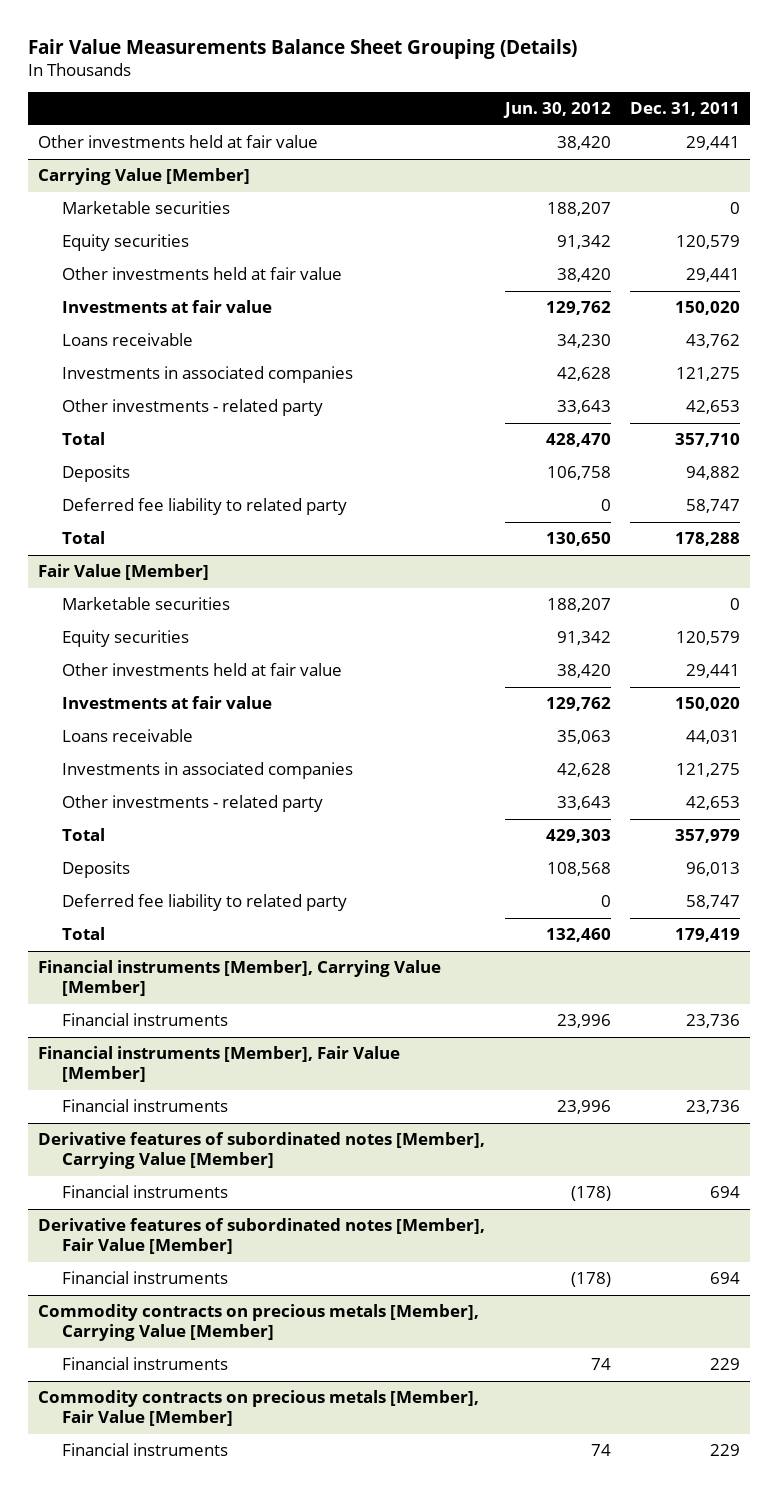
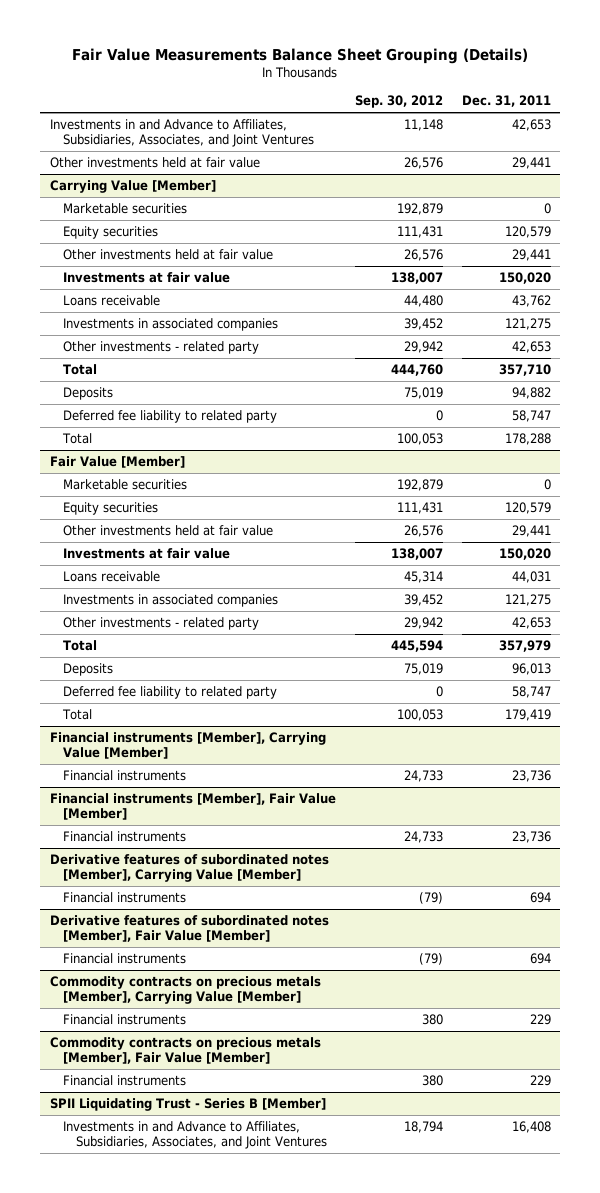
[502,101,611,118] Jun. 30, 2012 -> none
none -> [354,95,443,109] Sep. 30, 2012
none -> [49,119,315,148] Investments in and Advance to Affiliates, Subsidiaries, Associates, and Joint Ventures
none -> [49,1098,326,1112] SPII Liquidating Trust - Series B [Member]
none -> [63,1121,328,1150] Investments in and Advance to Affiliates, Subsidiaries, Associates, and Joint Ventures

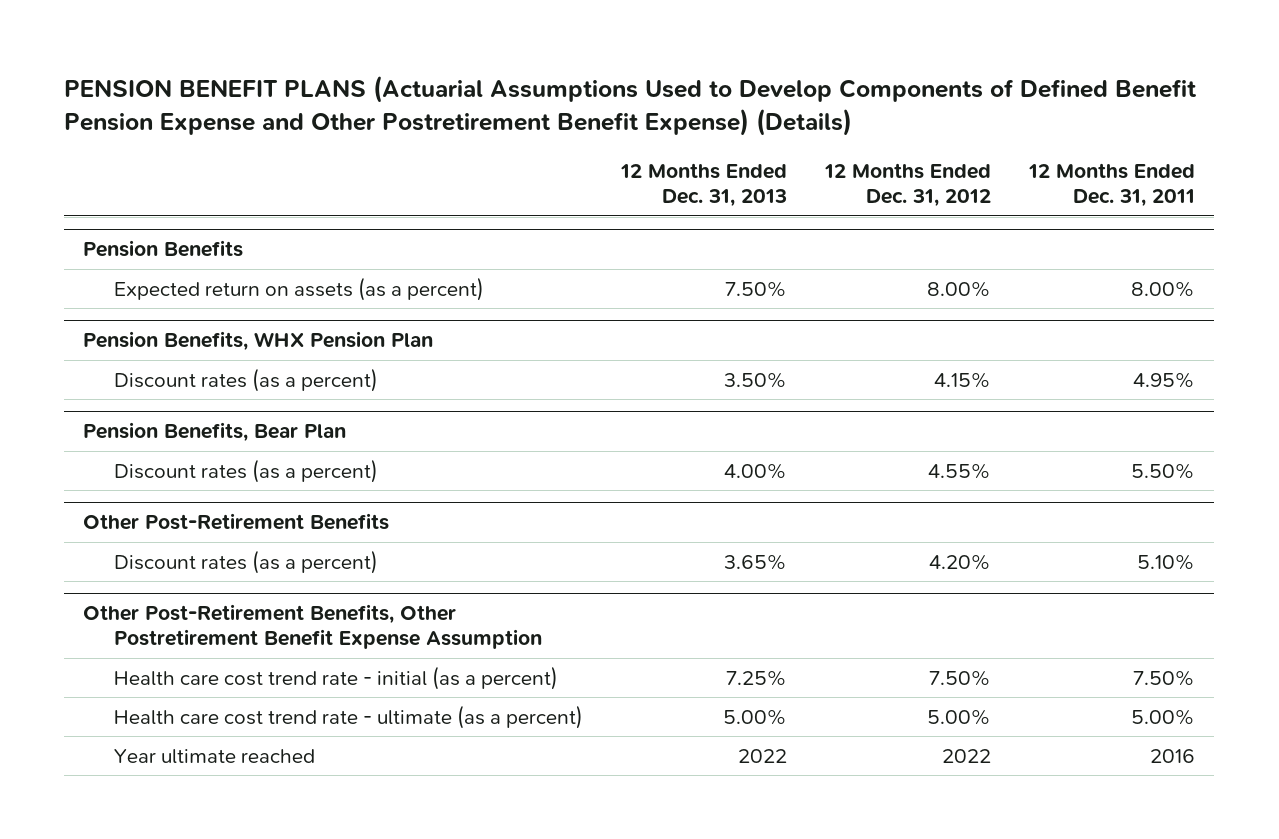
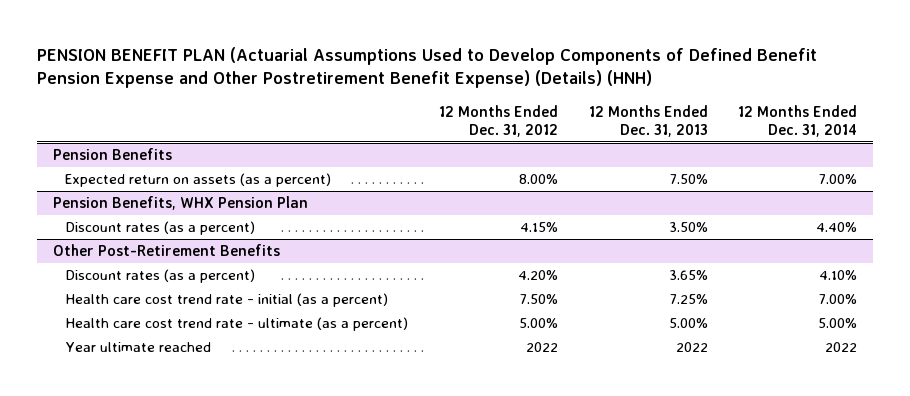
[64,75,1198,137] PENSION BENEFIT PLANS (Actuarial Assumptions Used to Develop Components of Defined Benefit Pension Expense and Other Postretirement Benefit Expense) (Details) -> [37,46,818,89] PENSION BENEFIT PLAN (Actuarial Assumptions Used to Develop Components of Defined Benefit Pension Expense and Other Postretirement Benefit Expense) (Details) (HNH)
[1028,163,1196,208] 12 Months Ended Dec. 31, 2011 -> none
none -> [738,104,858,137] 12 Months Ended Dec. 31, 2014
[83,422,347,443] Pension Benefits, Bear Plan -> none
[114,458,379,483] Discount rates (as a percent) -> none
[83,604,543,650] Other Post-Retirement Benefits, Other Postretirement Benefit Expense Assumption -> none

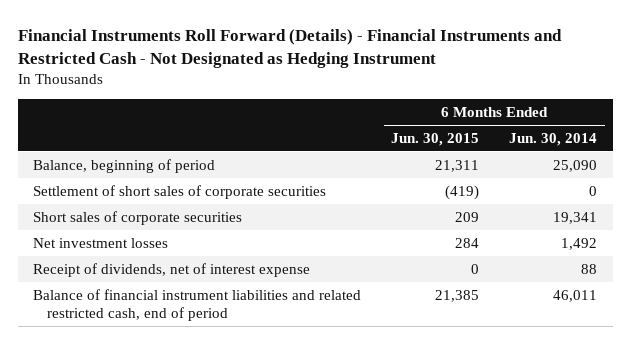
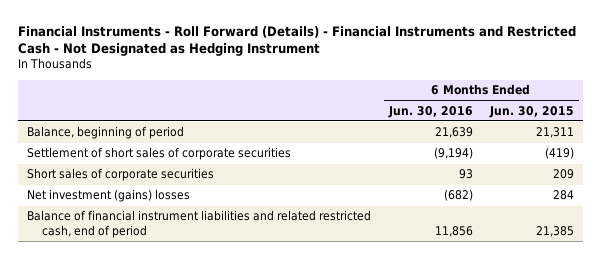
[17,29,562,69] Financial Instruments Roll Forward (Details) - Financial Instruments and Restricted Cash - Not Designated as Hedging Instrument -> [18,25,577,57] Financial Instruments - Roll Forward (Details) - Financial Instruments and Restricted Cash - Not Designated as Hedging Instrument
[509,132,598,146] Jun. 30, 2014 -> none
none -> [387,105,473,118] Jun. 30, 2016
[33,262,311,277] Receipt of dividends, net of interest expense -> none
[33,237,169,248] Net investment losses -> [27,189,191,203] Net investment (gains) losses

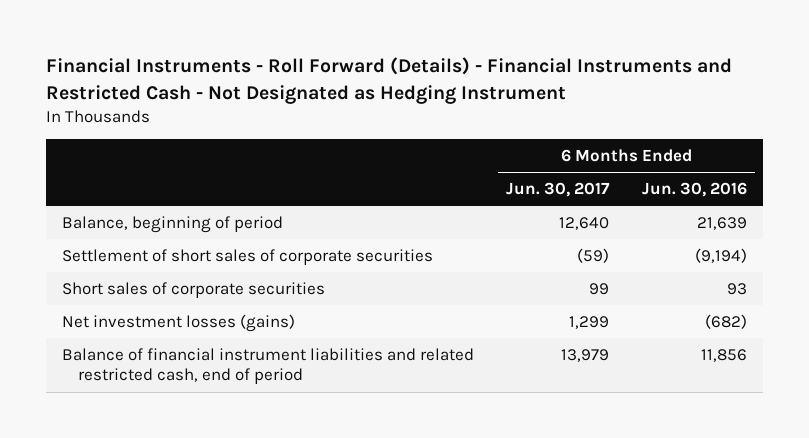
[489,105,575,118] Jun. 30, 2015 -> none
none -> [506,182,611,198] Jun. 30, 2017
[27,189,191,203] Net investment (gains) losses -> [62,313,296,332] Net investment losses (gains)

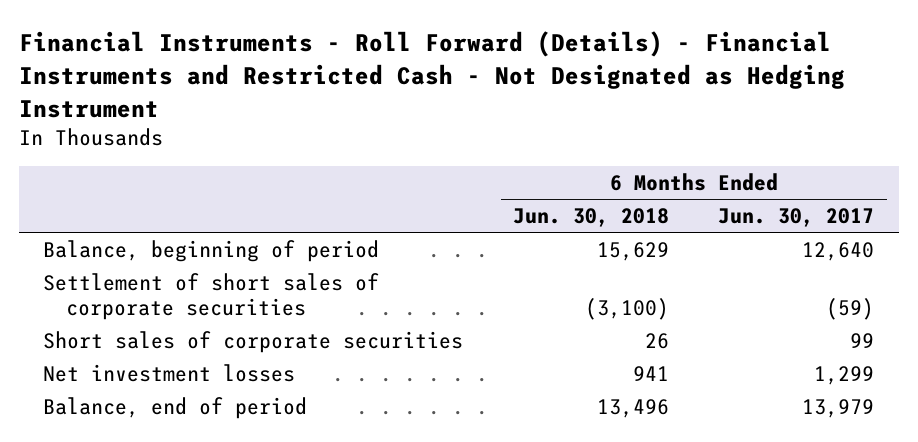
[641,182,747,198] Jun. 30, 2016 -> none
none -> [512,208,669,228] Jun. 30, 2018
[62,313,296,332] Net investment losses (gains) -> [43,363,296,382] Net investment losses
[62,347,475,385] Balance of financial instrument liabilities and related restricted cash, end of period -> [43,396,308,419] Balance, end of period

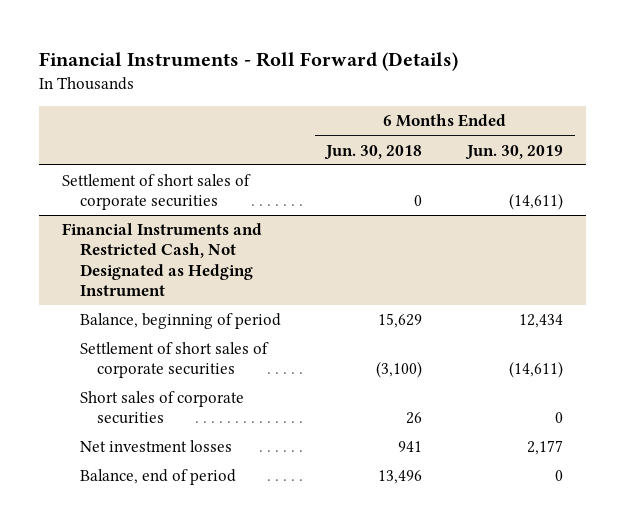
[18,31,845,118] Financial Instruments - Roll Forward (Details) - Financial Instruments and Restricted Cash - Not Designated as Hedging Instrument -> [39,51,459,71] Financial Instruments - Roll Forward (Details)
[718,208,875,228] Jun. 30, 2017 -> none
none -> [465,144,564,160] Jun. 30, 2019
none -> [61,174,251,211] Settlement of short sales of corporate securities
none -> [61,223,262,296] Financial Instruments and Restricted Cash, Not Designated as Hedging Instrument

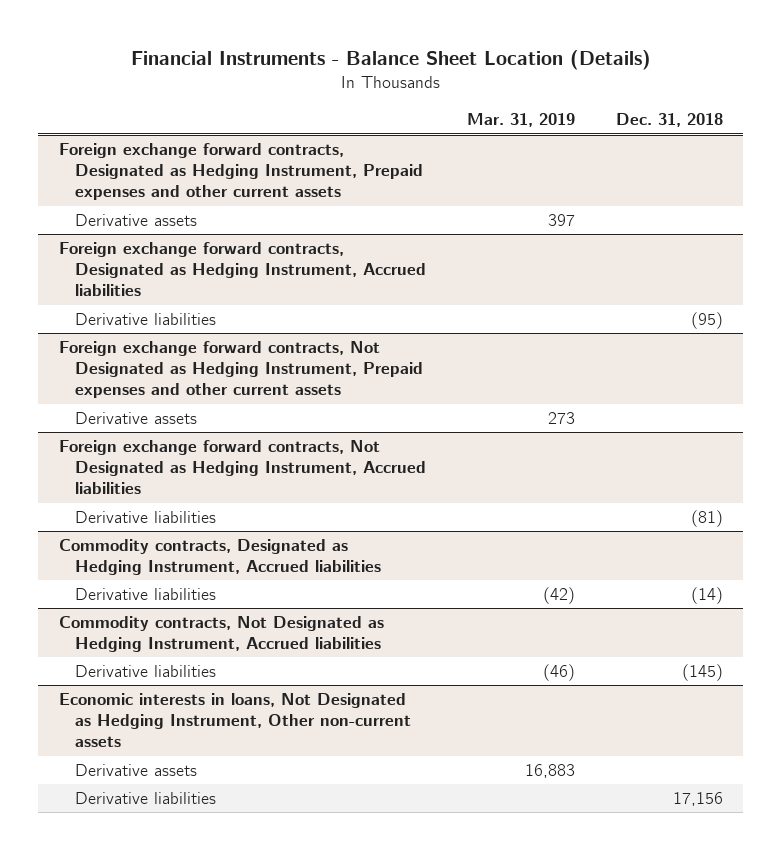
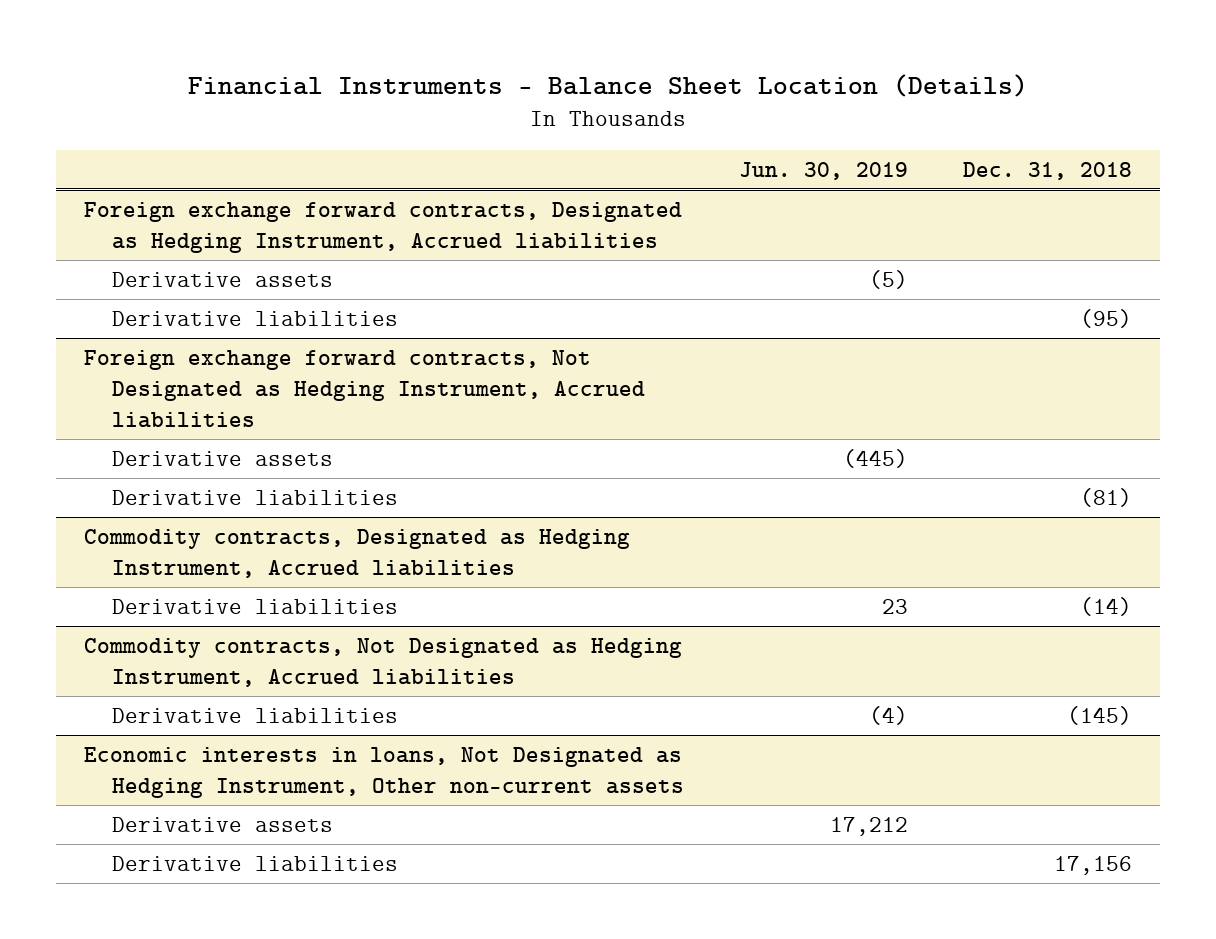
[466,113,575,128] Mar. 31, 2019 -> none
none -> [738,161,908,180] Jun. 30, 2019
[58,143,423,201] Foreign exchange forward contracts, Designated as Hedging Instrument, Prepaid expenses and other current assets -> none
[74,214,197,227] Derivative assets -> none
[58,341,423,399] Foreign exchange forward contracts, Not Designated as Hedging Instrument, Prepaid expenses and other current assets -> none
[74,313,216,326] Derivative liabilities -> [111,310,398,326] Derivative liabilities
none -> [111,450,333,466] Derivative assets

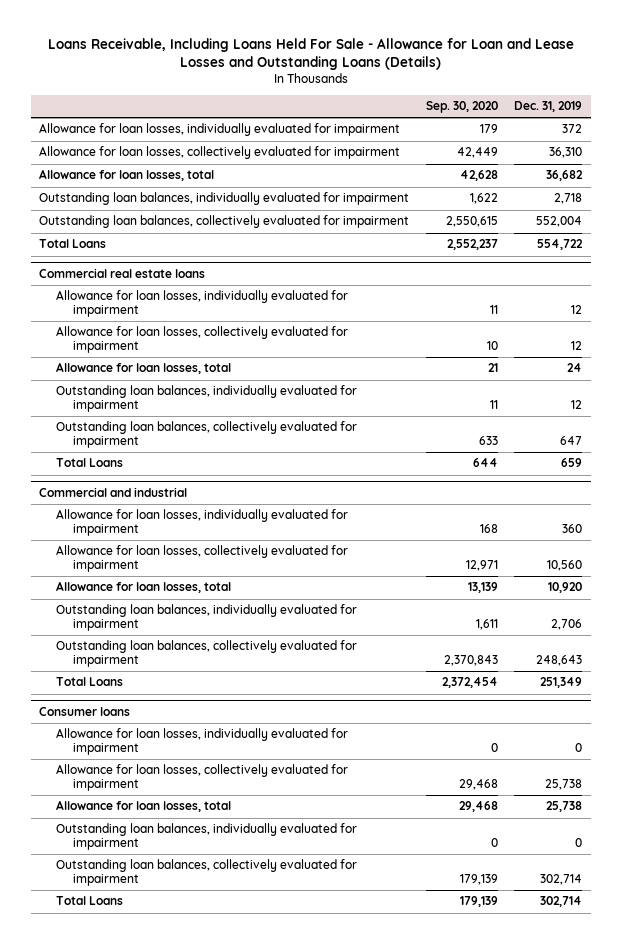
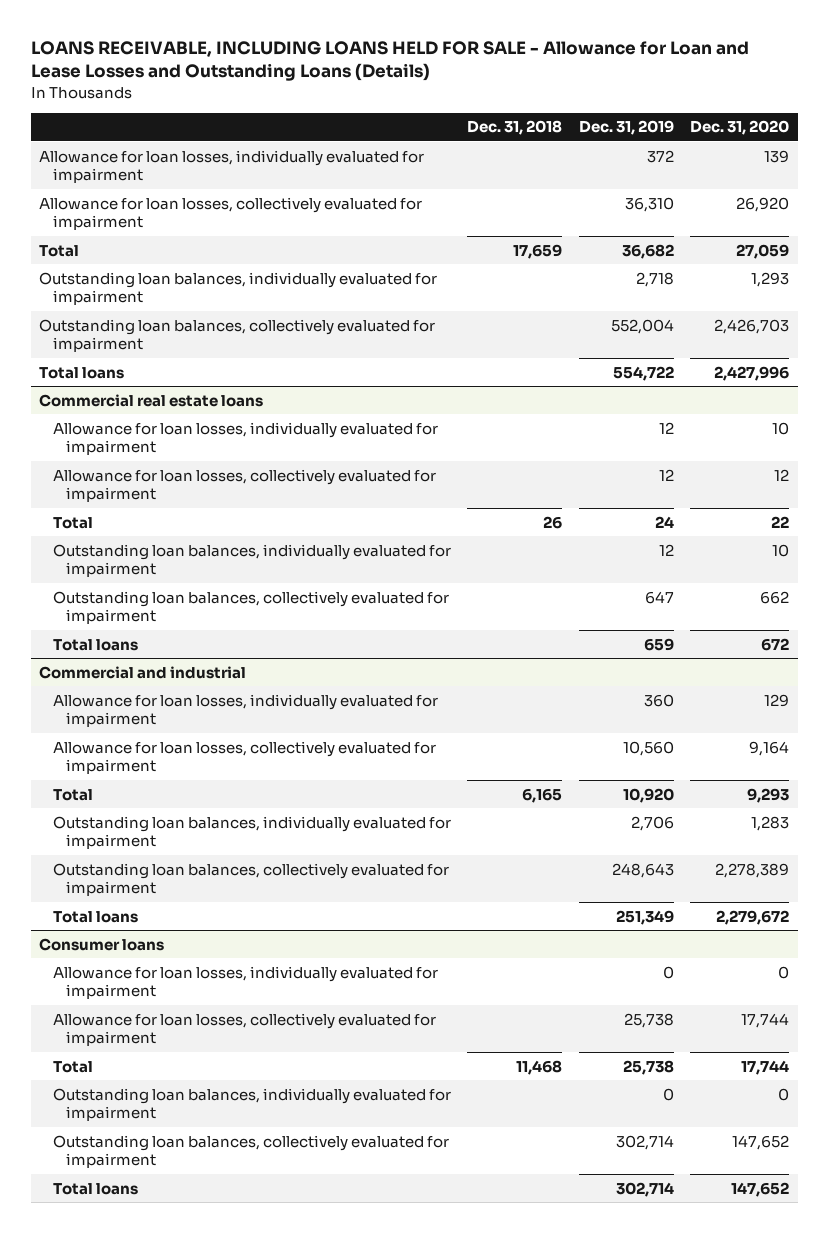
[47,37,574,71] Loans Receivable, Including Loans Held For Sale - Allowance for Loan and Lease Losses and Outstanding Loans (Details) -> [31,41,750,82] LOANS RECEIVABLE, INCLUDING LOANS HELD FOR SALE - Allowance for Loan and Lease Losses and Outstanding Loans (Details)
[425,101,498,114] Sep. 30, 2020 -> none
none -> [467,120,563,136] Dec. 31, 2018
none -> [690,120,790,136] Dec. 31, 2020
[39,169,215,182] Allowance for loan losses, total -> [39,244,80,257] Total
[39,239,107,249] Total Loans -> [39,366,125,379] Total loans
[56,362,232,375] Allowance for loan losses, total -> [52,516,93,529] Total
[56,458,124,468] Total Loans -> [52,638,138,651] Total loans
[56,581,232,594] Allowance for loan losses, total -> [52,788,93,801] Total
[56,677,124,687] Total Loans -> [52,910,138,923] Total loans
[56,800,232,813] Allowance for loan losses, total -> [52,1060,93,1073] Total
[56,896,124,906] Total Loans -> [52,1182,138,1195] Total loans

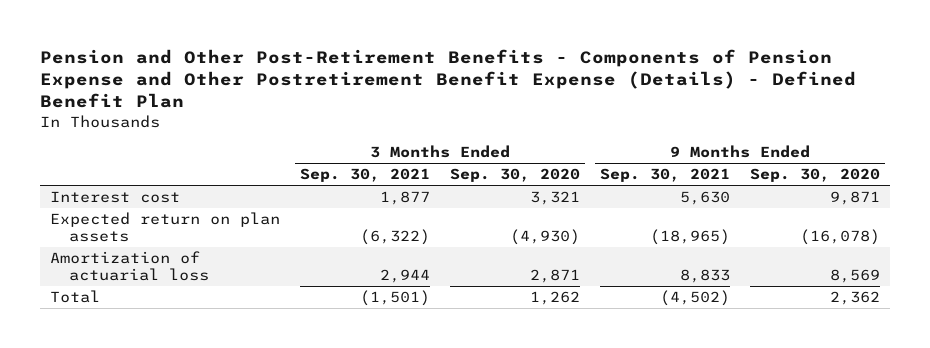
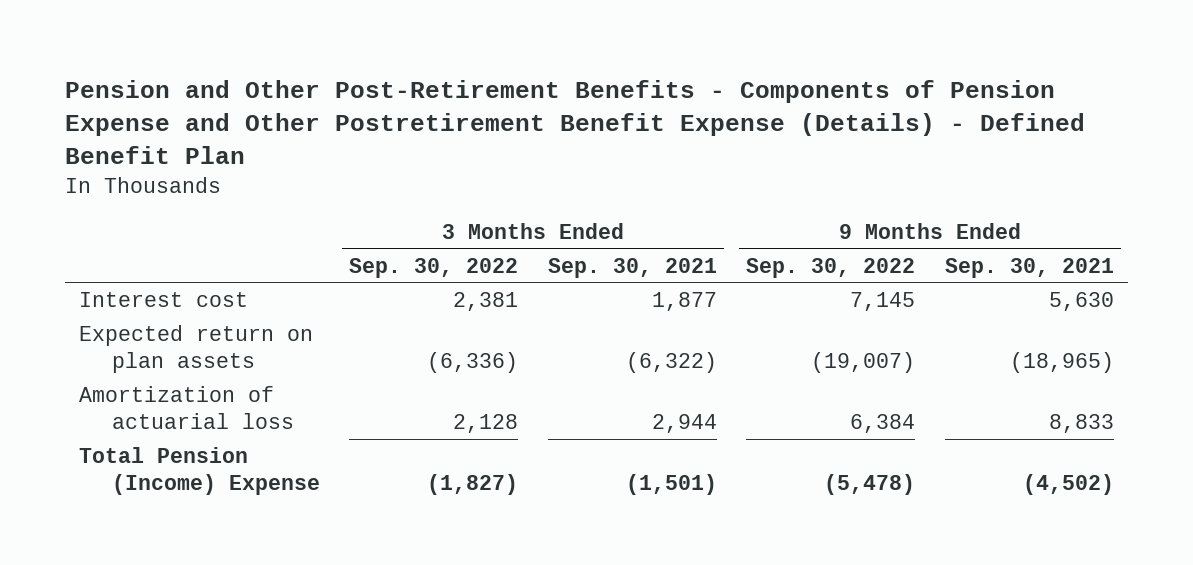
[450,168,581,183] Sep. 30, 2020 -> none
[750,168,881,183] Sep. 30, 2020 -> none
none -> [349,257,519,278] Sep. 30, 2022
none -> [746,257,916,278] Sep. 30, 2022
[50,290,101,304] Total -> [79,447,321,495] Total Pension (Income) Expense

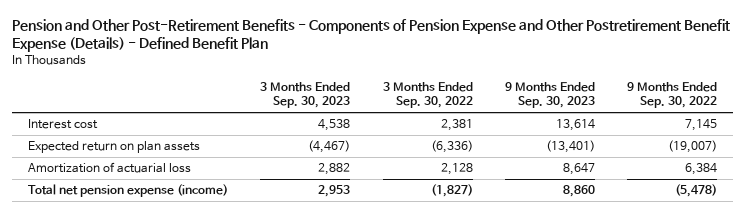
[547,257,717,278] Sep. 30, 2021 -> none
[944,257,1114,278] Sep. 30, 2021 -> none
none -> [260,82,351,109] 3 Months Ended Sep. 30, 2023
none -> [504,82,595,109] 9 Months Ended Sep. 30, 2023
[79,447,321,495] Total Pension (Income) Expense -> [28,184,229,198] Total net pension expense (income)

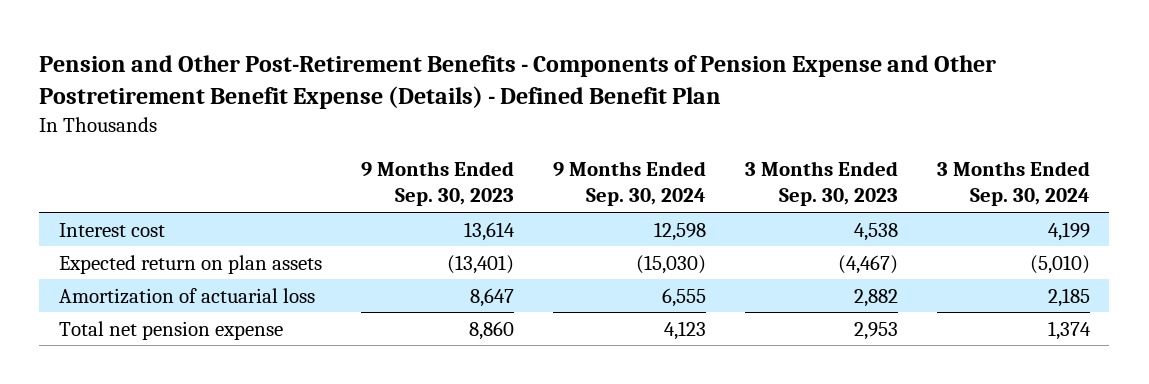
[382,82,473,109] 3 Months Ended Sep. 30, 2022 -> none
[627,82,718,109] 9 Months Ended Sep. 30, 2022 -> none
none -> [552,161,706,207] 9 Months Ended Sep. 30, 2024
none -> [936,161,1090,207] 3 Months Ended Sep. 30, 2024
[28,184,229,198] Total net pension expense (income) -> [58,320,283,340] Total net pension expense

